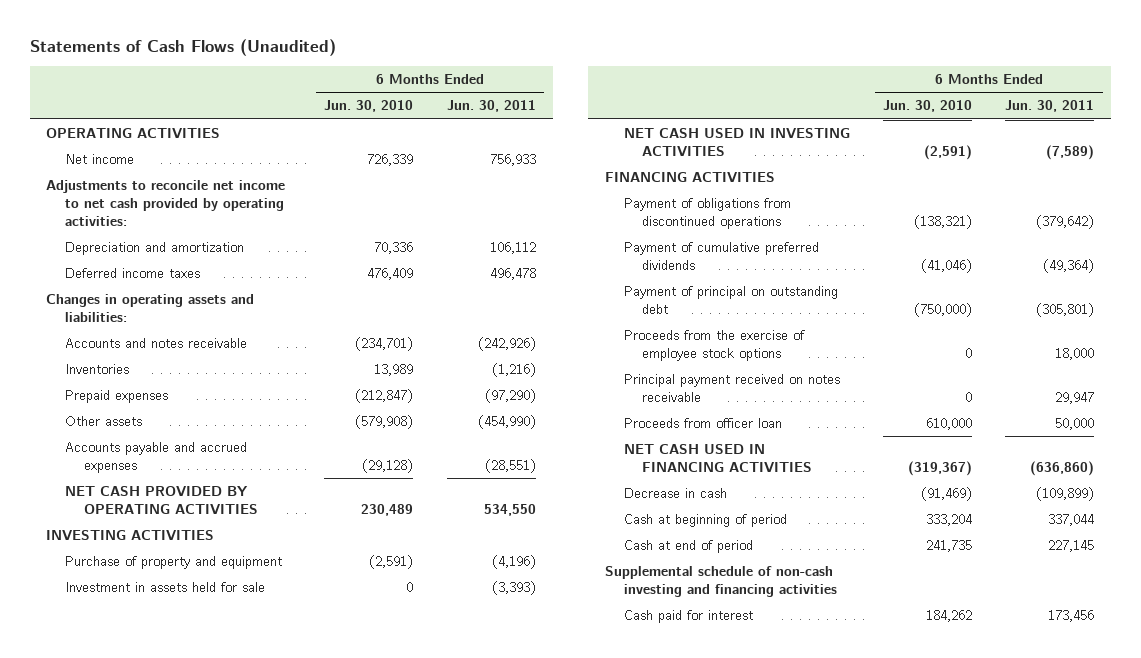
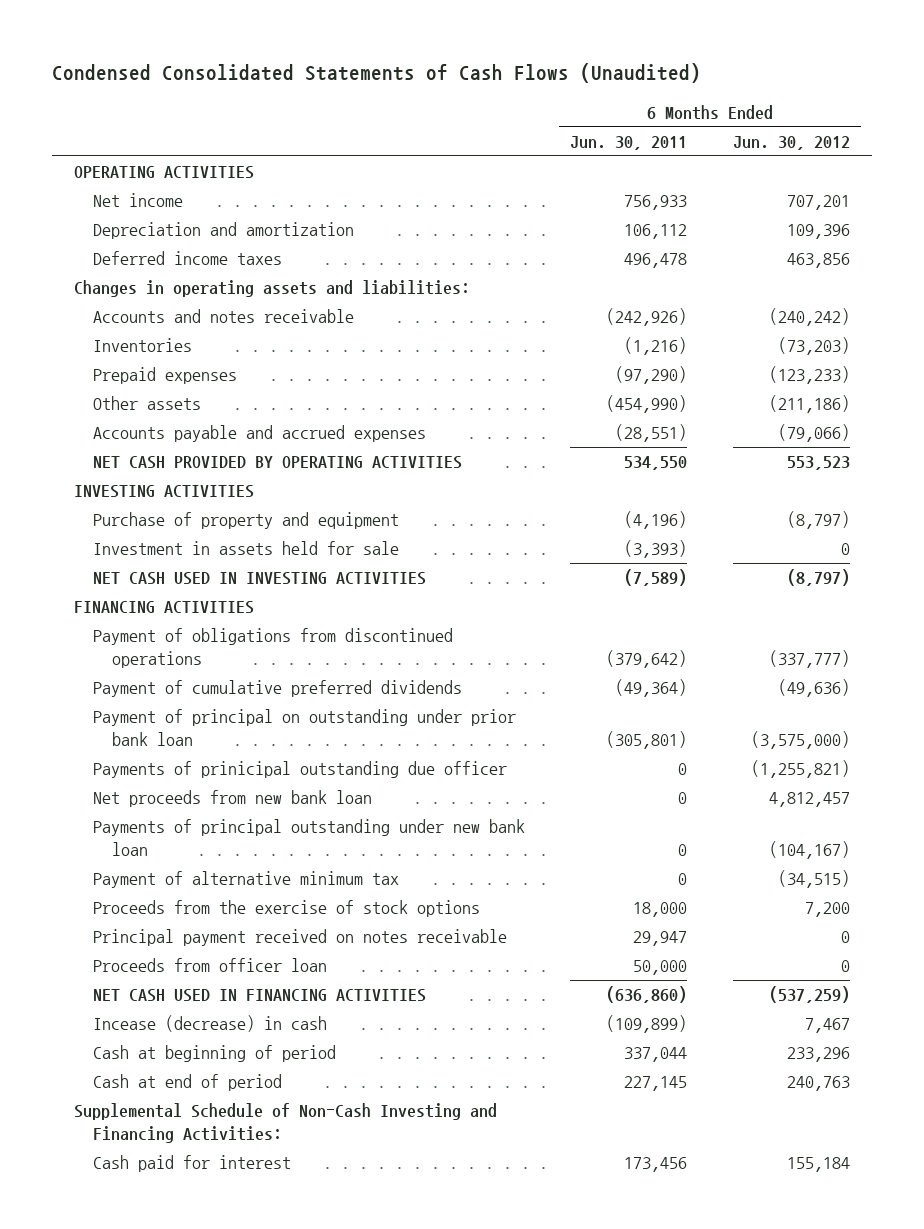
[29,38,336,56] Statements of Cash Flows (Unaudited) -> [51,63,701,84] Condensed Consolidated Statements of Cash Flows (Unaudited)
[324,100,414,113] Jun. 30, 2010 -> none
none -> [732,135,850,150] Jun. 30, 2012
[46,180,286,226] Adjustments to reconcile net income to net cash provided by operating activities: -> none
[623,286,838,315] Payment of principal on outstanding debt -> [92,709,516,747] Payment of principal on outstanding under prior bank loan
none -> [92,761,507,779] Payments of prinicipal outstanding due officer
none -> [92,790,372,808] Net proceeds from new bank loan
none -> [92,819,525,857] Payments of principal outstanding under new bank loan
none -> [92,871,399,889] Payment of alternative minimum tax
[623,330,805,362] Proceeds from the exercise of employee stock options -> [92,900,480,918] Proceeds from the exercise of stock options
[623,488,727,499] Decrease in cash -> [92,1015,327,1033] Incease (decrease) in cash
[604,566,837,598] Supplemental schedule of non-cash investing and financing activities -> [74,1103,498,1144] Supplemental Schedule of Non-Cash Investing and Financing Activities:

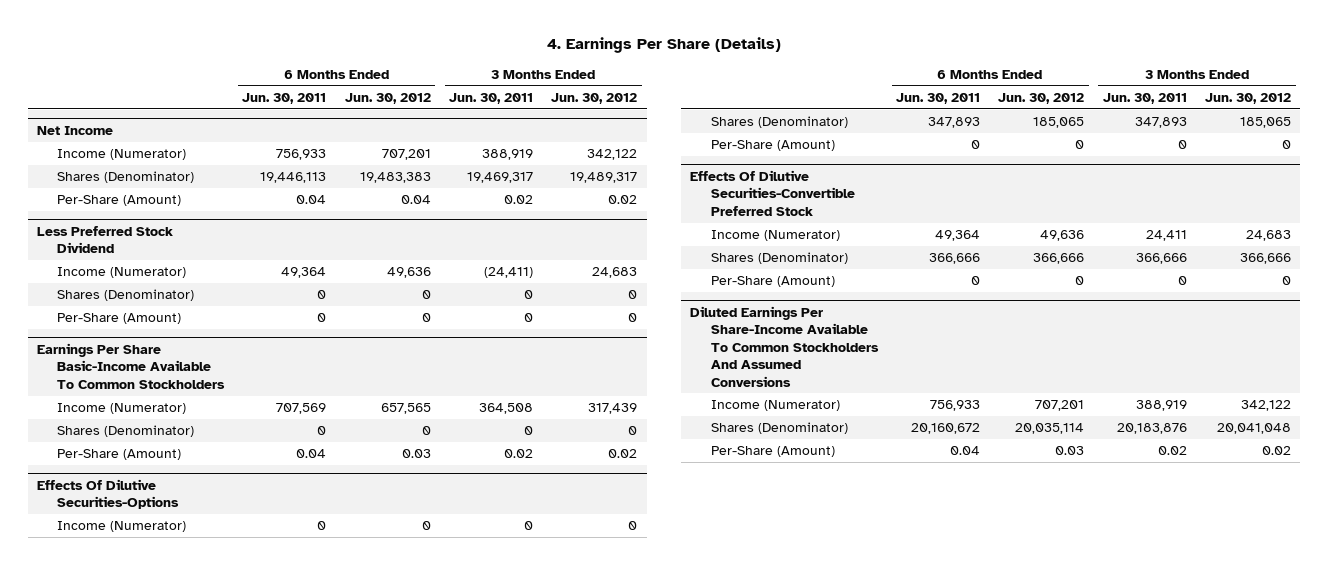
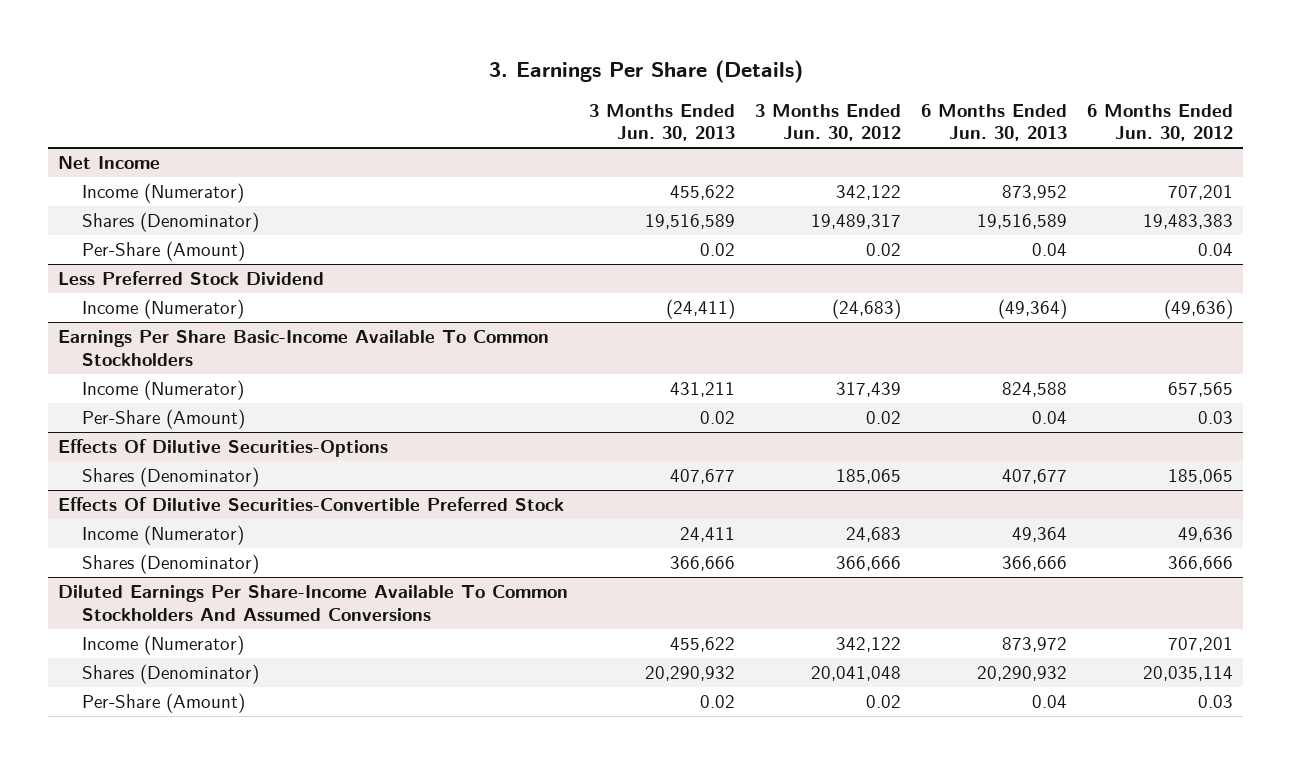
[546,37,781,54] 4. Earnings Per Share (Details) -> [488,59,803,83] 3. Earnings Per Share (Details)
[242,93,327,105] Jun. 30, 2011 -> none
[449,93,534,105] Jun. 30, 2011 -> none
none -> [588,103,735,142] 3 Months Ended Jun. 30, 2013
none -> [921,103,1068,142] 6 Months Ended Jun. 30, 2013
[57,289,195,302] Shares (Denominator) -> none
[57,313,182,325] Per-Share (Amount) -> none
[386,267,431,279] 49,636 -> [1164,299,1234,320] (49,636)
[592,267,638,279] 24,683 -> [831,299,901,320] (24,683)
[57,425,195,438] Shares (Denominator) -> none
[57,521,187,533] Income (Numerator) -> none
[710,140,835,152] Per-Share (Amount) -> none
[710,276,835,288] Per-Share (Amount) -> none

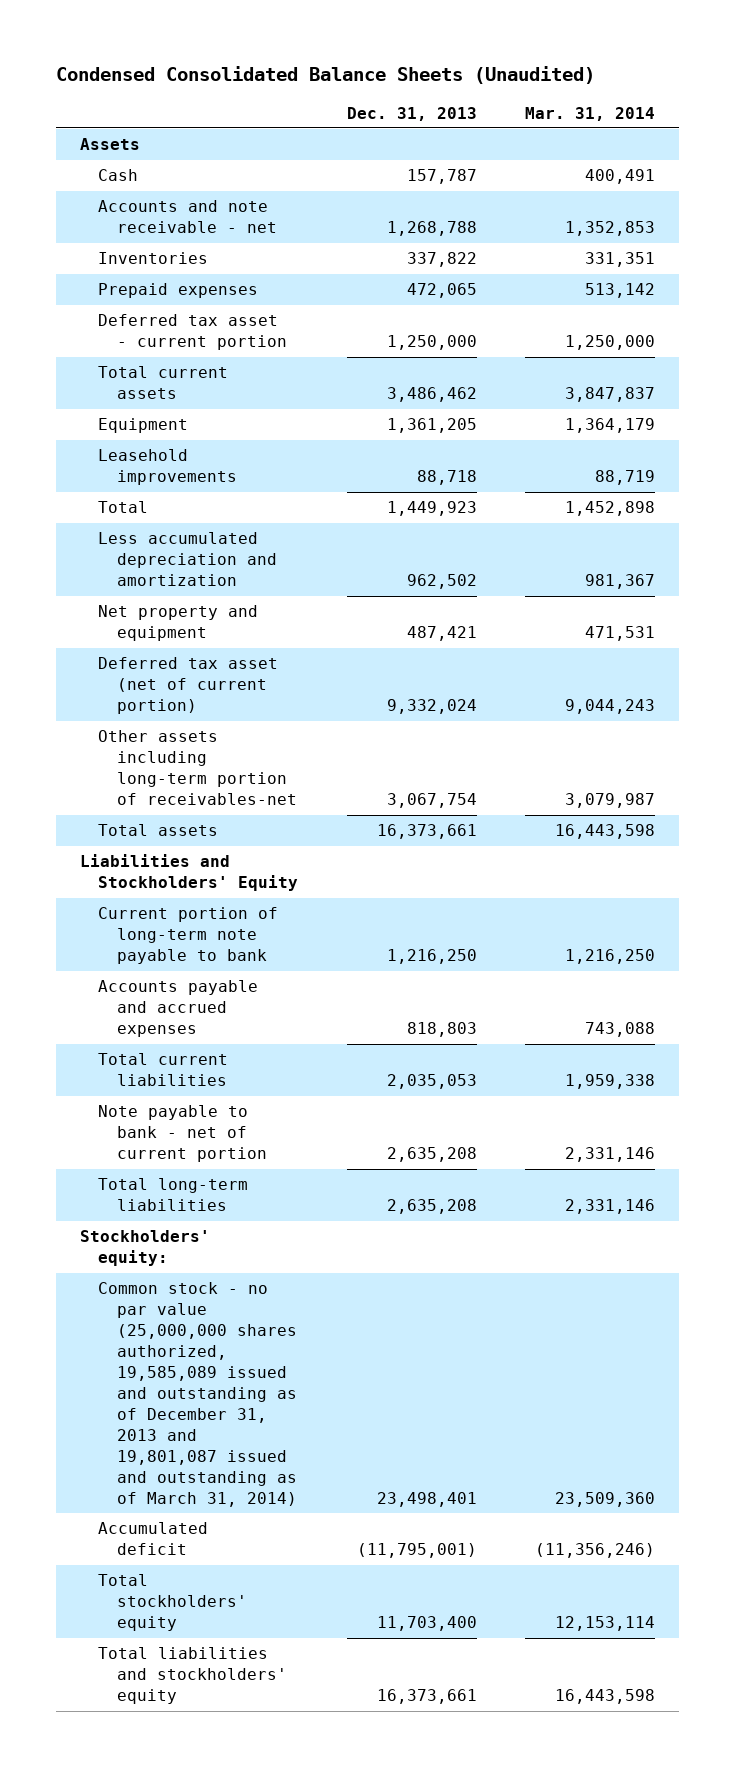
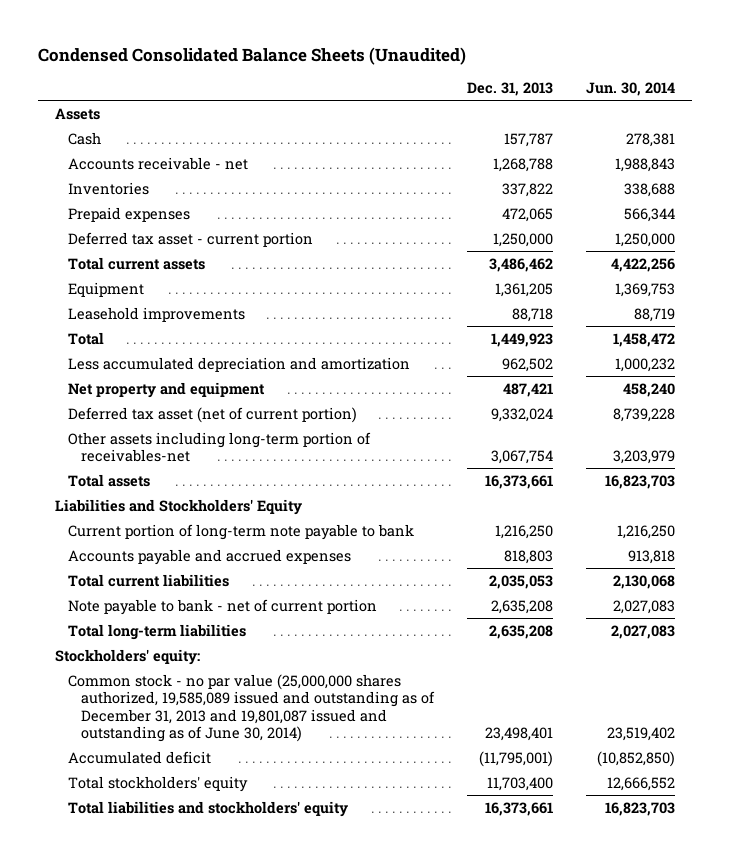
[525,106,656,121] Mar. 31, 2014 -> none
none -> [586,82,676,97] Jun. 30, 2014
[98,200,277,234] Accounts and note receivable - net -> [67,156,248,170] Accounts receivable - net
[98,1282,297,1508] Common stock - no par value (25,000,000 shares authorized, 19,585,089 issued and outstanding as of December 31, 2013 and 19,801,087 issued and outstanding as of March 31, 2014) -> [67,673,436,742] Common stock - no par value (25,000,000 shares authorized, 19,585,089 issued and outstanding as of December 31, 2013 and 19,801,087 issued and outstanding as of June 30, 2014)

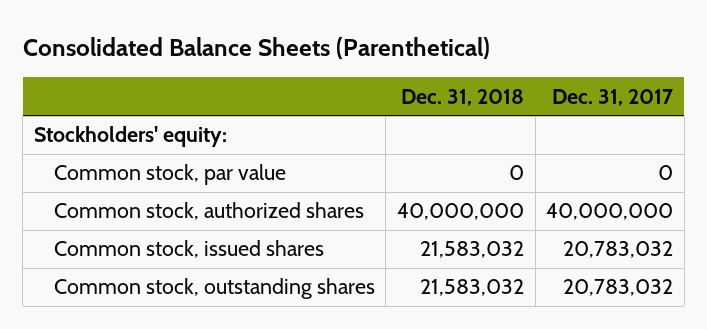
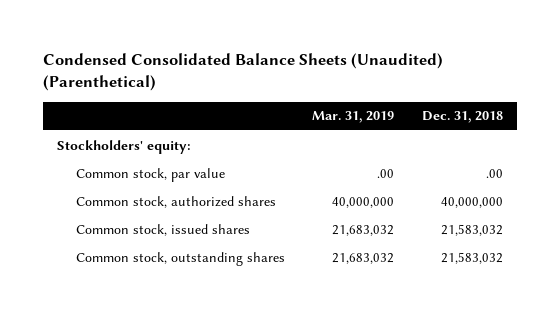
[22,36,490,59] Consolidated Balance Sheets (Parenthetical) -> [43,53,444,92] Condensed Consolidated Balance Sheets (Unaudited) (Parenthetical)
[552,88,674,106] Dec. 31, 2017 -> none
none -> [312,111,395,124] Mar. 31, 2019
[509,165,525,181] 0 -> [485,168,503,178] .00

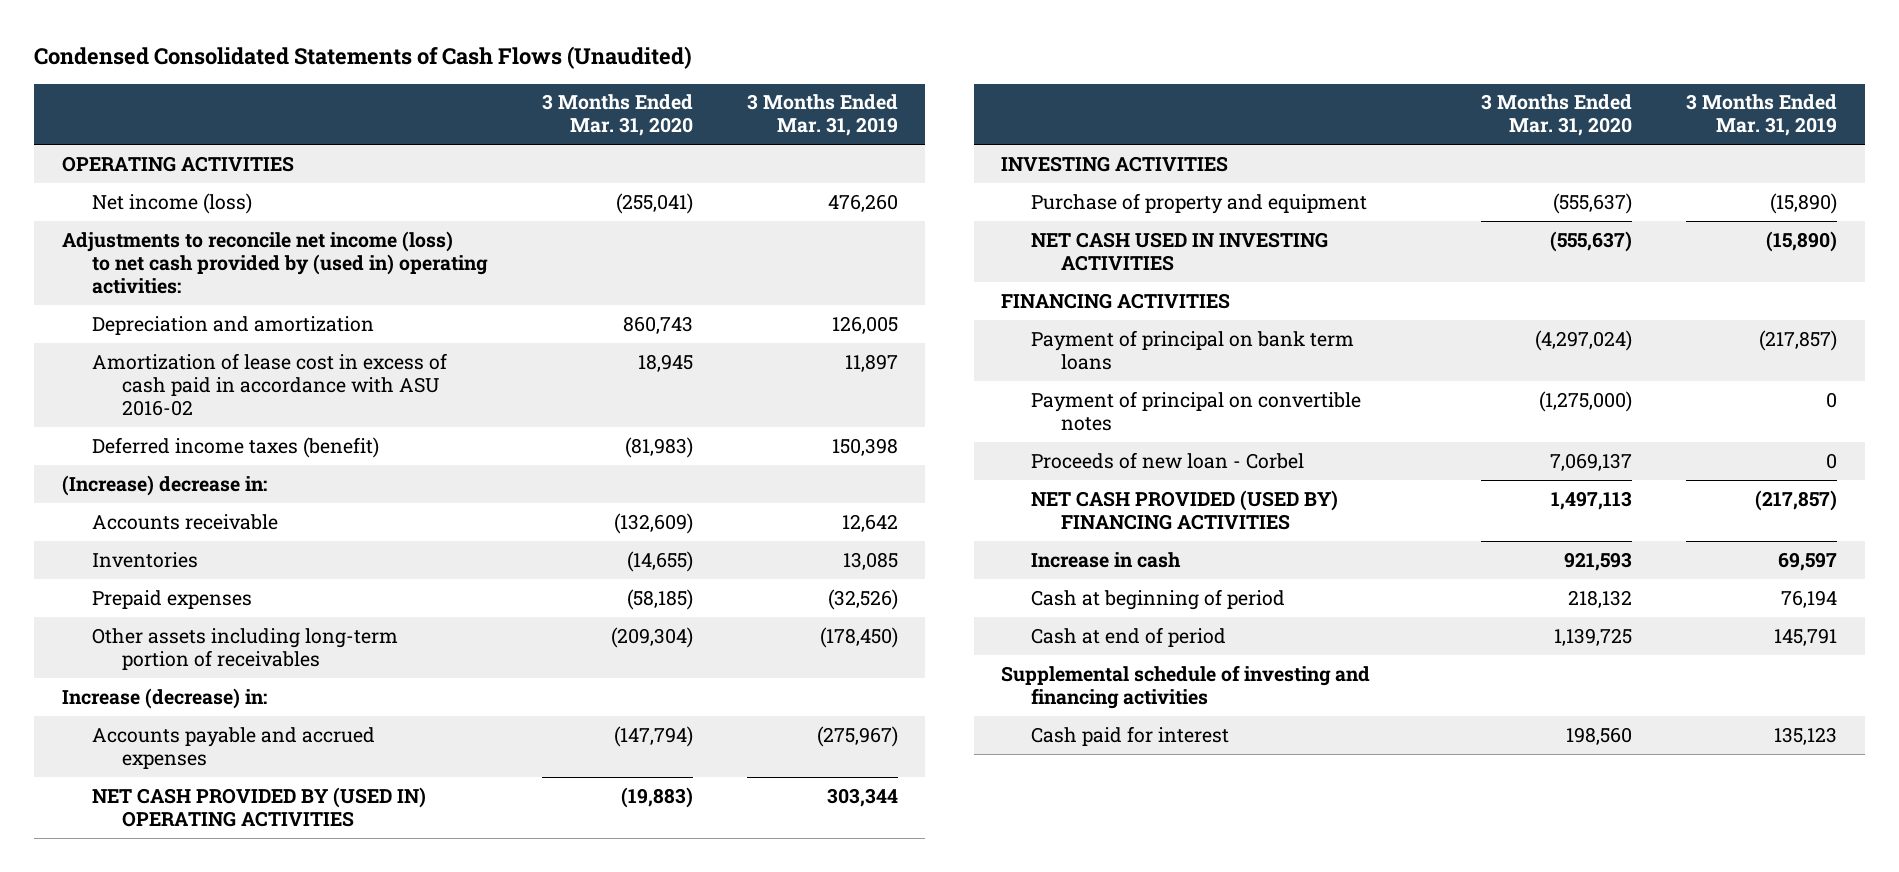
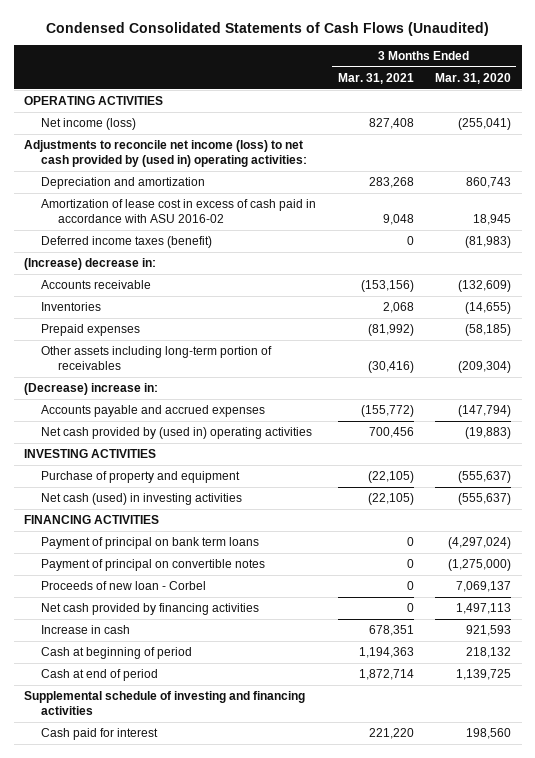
[747,94,899,137] 3 Months Ended Mar. 31, 2019 -> none
none -> [337,73,414,85] Mar. 31, 2021
[61,687,267,709] Increase (decrease) in: -> [24,383,159,396] (Decrease) increase in:
[91,786,426,827] NET CASH PROVIDED BY (USED IN) OPERATING ACTIVITIES -> [41,427,313,440] Net cash provided by (used in) operating activities
[1031,231,1329,271] NET CASH USED IN INVESTING ACTIVITIES -> [41,493,243,506] Net cash (used) in investing activities
[1031,489,1339,530] NET CASH PROVIDED (USED BY) FINANCING ACTIVITIES -> [41,603,260,616] Net cash provided by financing activities

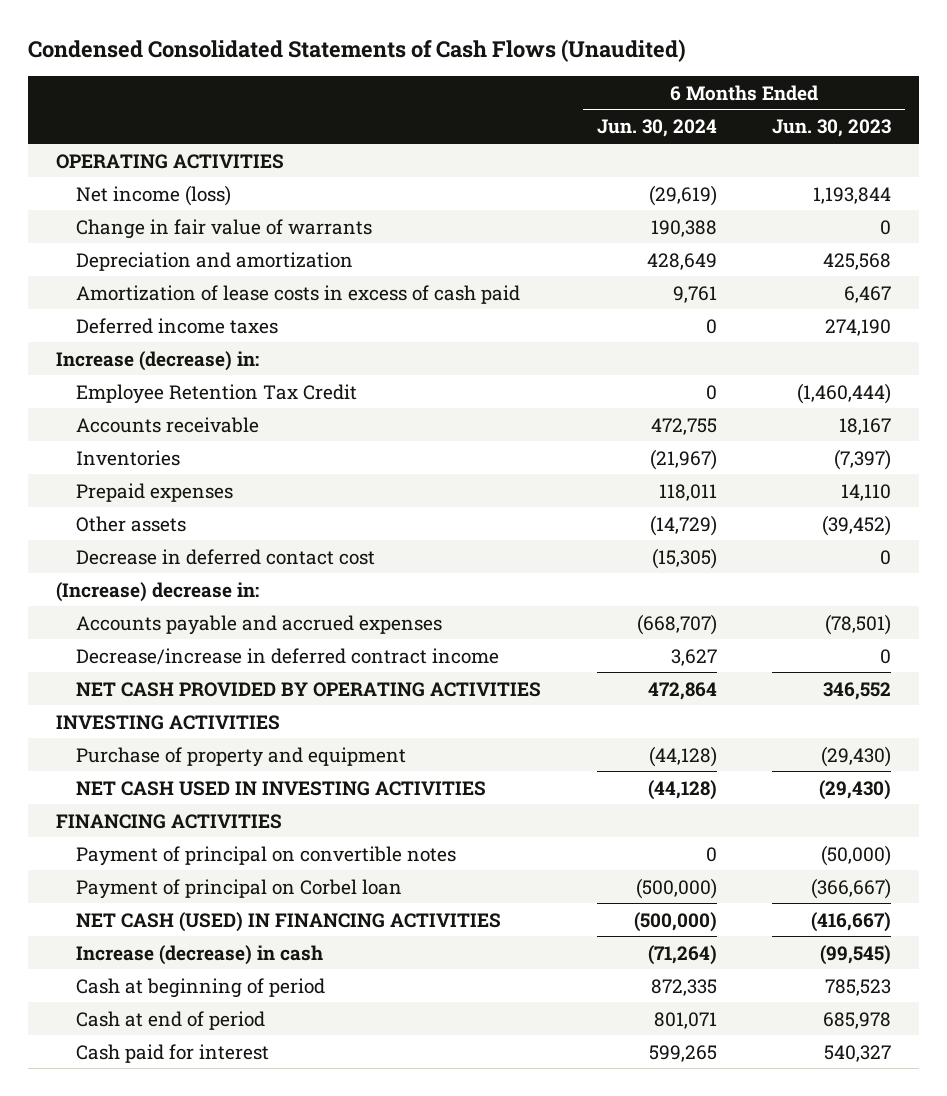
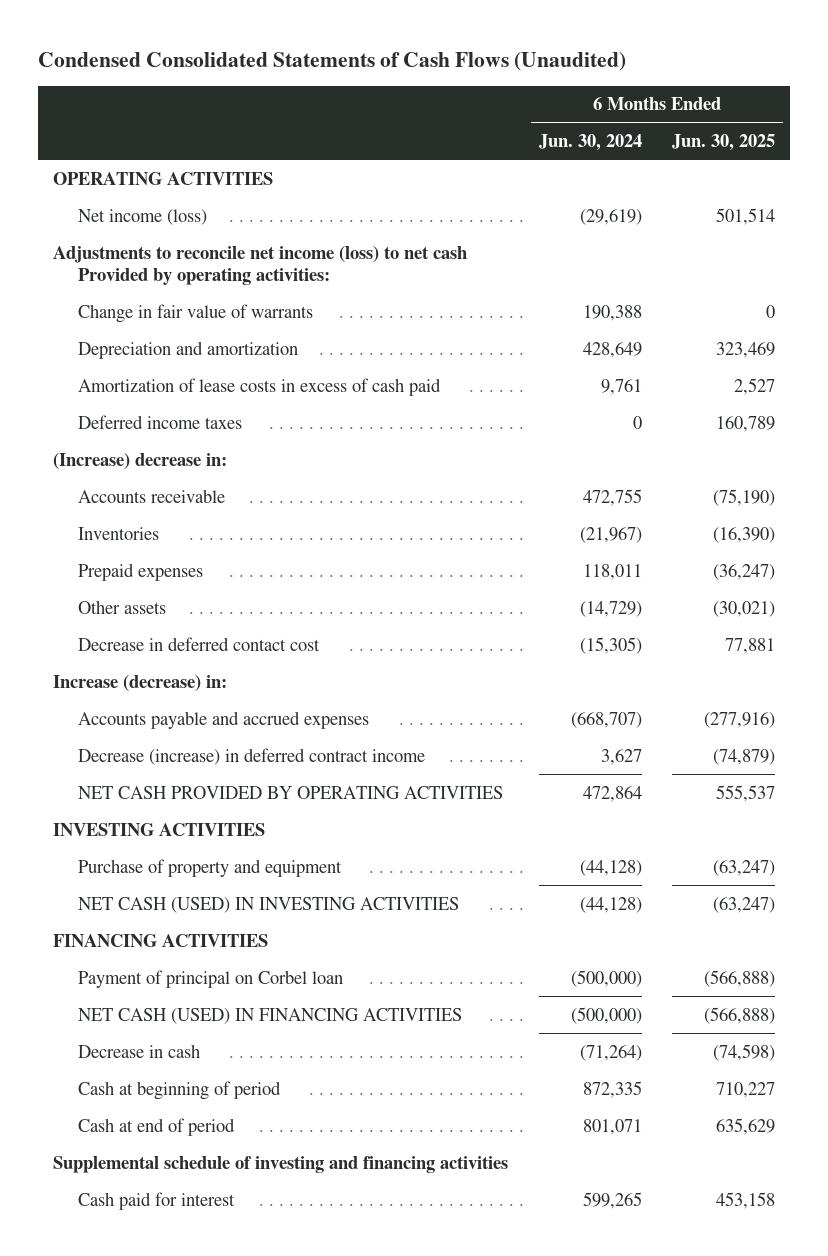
[772,119,892,138] Jun. 30, 2023 -> none
none -> [671,134,775,152] Jun. 30, 2025
none -> [53,245,468,285] Adjustments to reconcile net income (loss) to net cash Provided by operating activities:
[75,383,357,404] Employee Retention Tax Credit -> none
[55,581,259,602] (Increase) decrease in: -> [53,452,228,469] (Increase) decrease in:
[55,350,259,371] Increase (decrease) in: -> [53,674,228,691] Increase (decrease) in:
[75,647,499,665] Decrease/increase in deferred contract income -> [78,747,426,765] Decrease (increase) in deferred contract income
[75,780,486,796] NET CASH USED IN INVESTING ACTIVITIES -> [78,896,460,913] NET CASH (USED) IN INVESTING ACTIVITIES
[75,845,456,866] Payment of principal on convertible notes -> none
[75,944,323,965] Increase (decrease) in cash -> [78,1043,201,1058] Decrease in cash
none -> [53,1155,509,1173] Supplemental schedule of investing and financing activities

